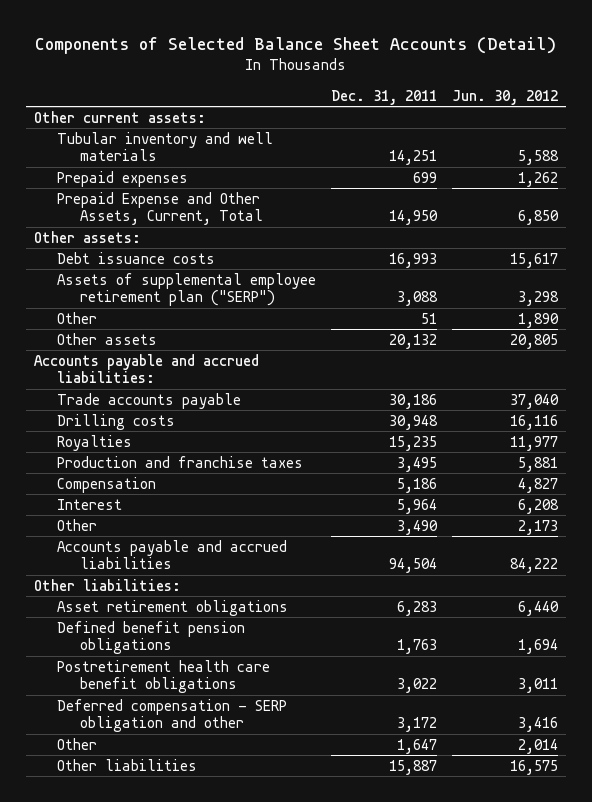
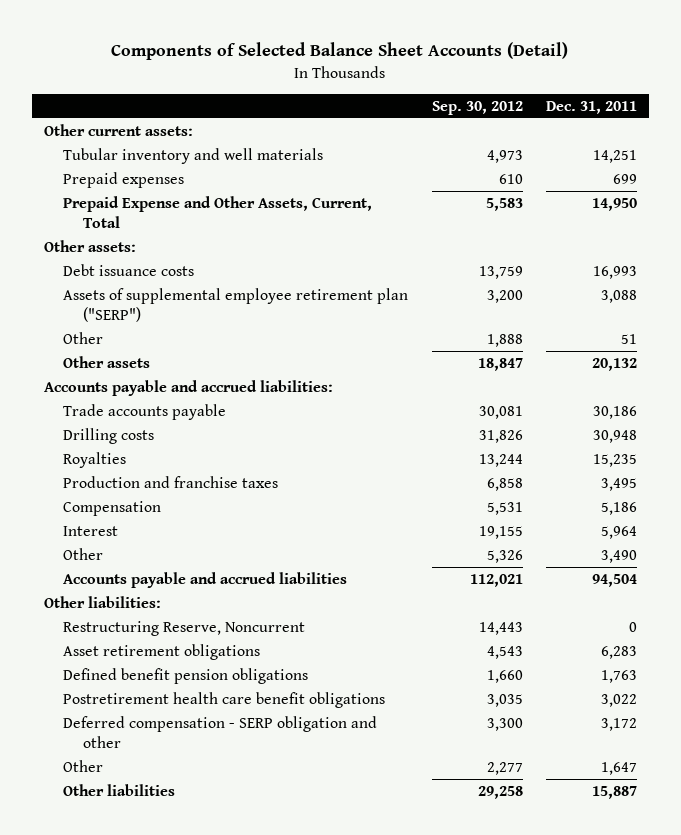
[452,89,559,105] Jun. 30, 2012 -> none
none -> [431,100,523,115] Sep. 30, 2012
none -> [63,621,306,637] Restructuring Reserve, Noncurrent

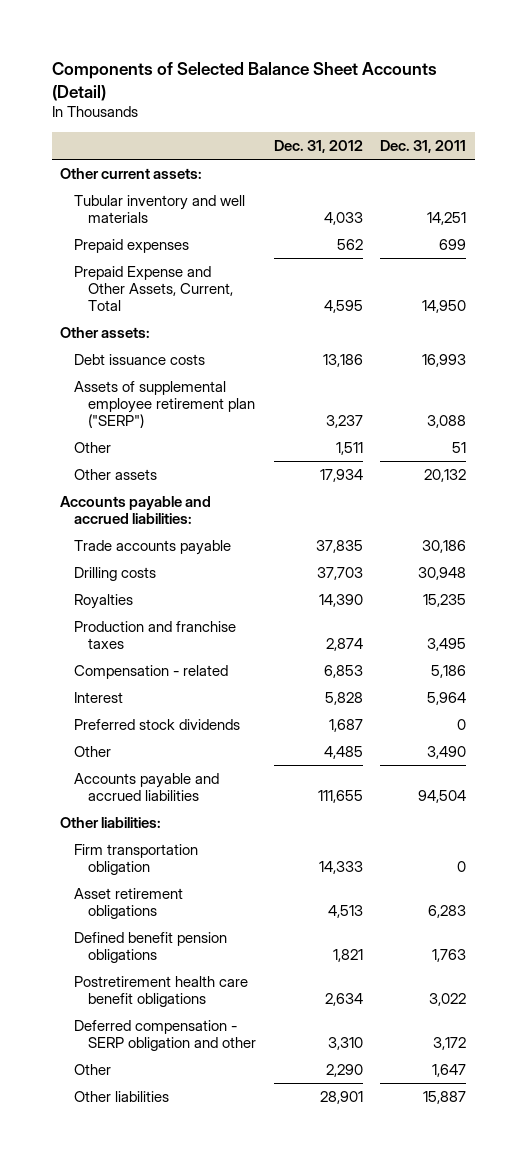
[431,100,523,115] Sep. 30, 2012 -> none
none -> [273,140,363,154] Dec. 31, 2012
[63,501,162,517] Compensation -> [74,664,229,679] Compensation - related
none -> [74,718,241,730] Preferred stock dividends
[63,621,306,637] Restructuring Reserve, Noncurrent -> [74,843,199,875] Firm transportation obligation

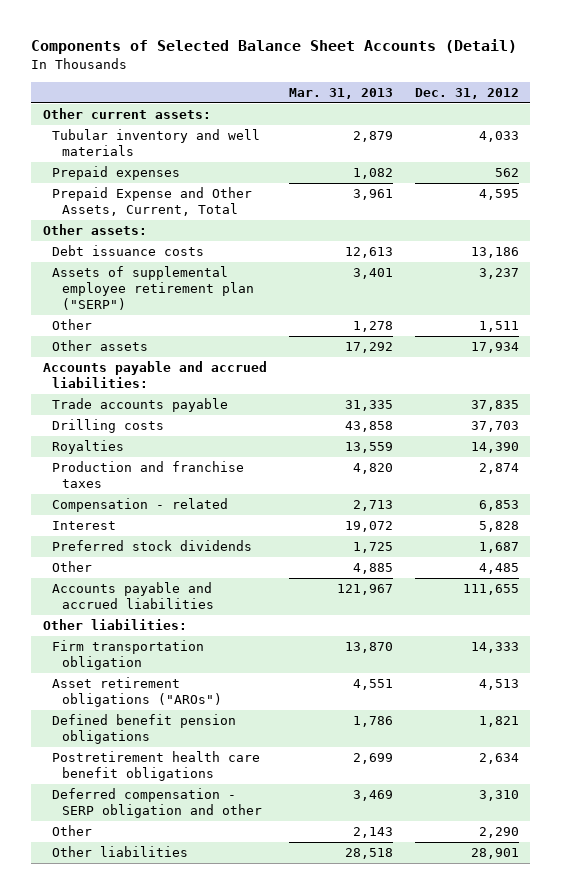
[380,140,467,154] Dec. 31, 2011 -> none
none -> [288,87,393,99] Mar. 31, 2013
[74,887,184,919] Asset retirement obligations -> [52,677,222,708] Asset retirement obligations ("AROs")

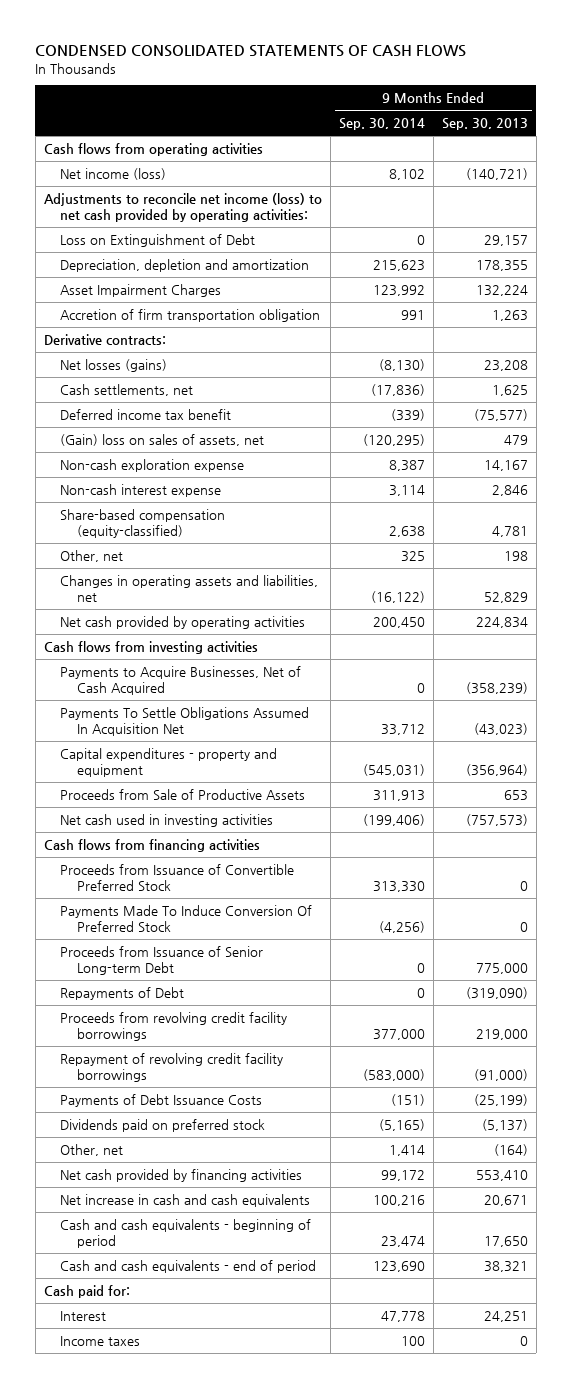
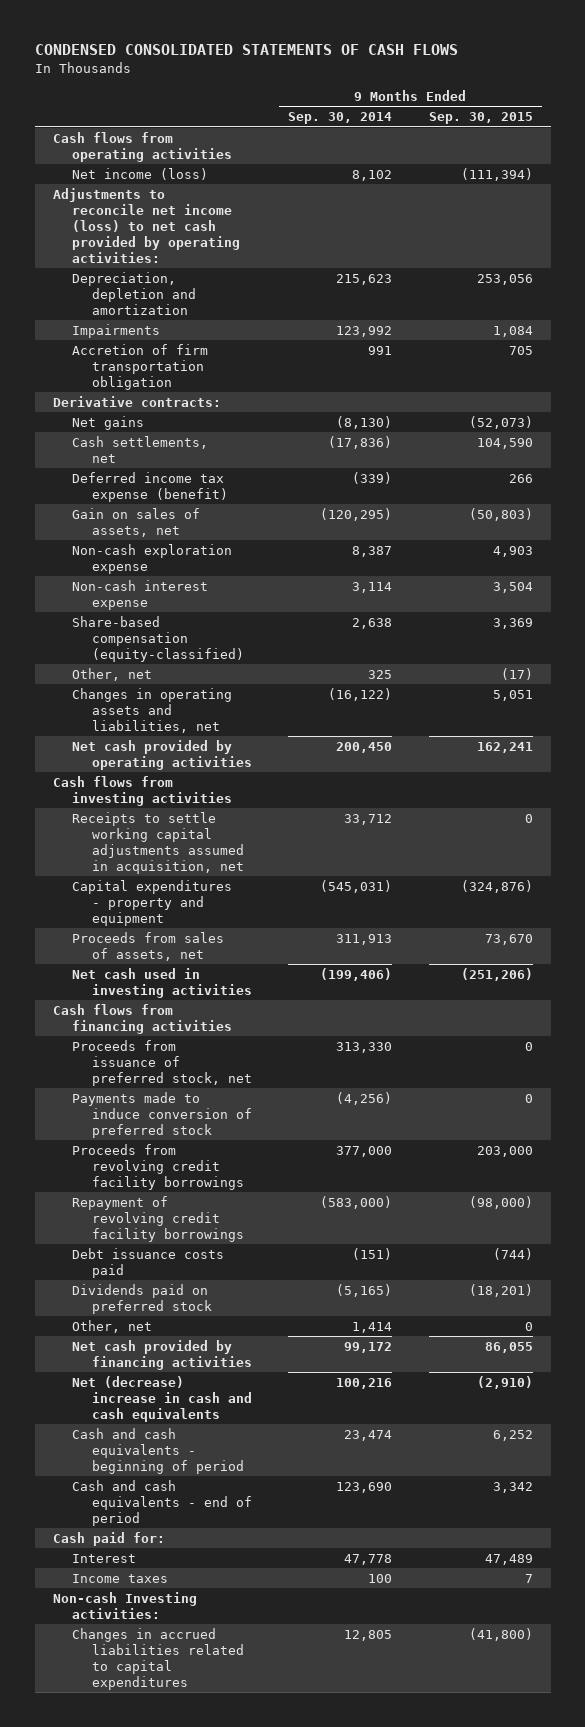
[441,118,528,131] Sep. 30, 2013 -> none
none -> [428,112,533,125] Sep. 30, 2015
[60,233,256,247] Loss on Extinguishment of Debt -> none
[60,283,222,297] Asset Impairment Charges -> [72,323,161,338] Impairments
[60,358,168,372] Net losses (gains) -> [72,415,145,430] Net gains
[60,408,232,420] Deferred income tax benefit -> [72,471,228,502] Deferred income tax expense (benefit)
[60,433,265,446] (Gain) loss on sales of assets, net -> [72,507,201,537] Gain on sales of assets, net
[60,665,302,695] Payments to Acquire Businesses, Net of Cash Acquired -> none
[60,706,310,736] Payments To Settle Obligations Assumed In Acquisition Net -> [72,811,244,874] Receipts to settle working capital adjustments assumed in acquisition, net
[60,788,306,800] Proceeds from Sale of Productive Assets -> [72,931,225,961] Proceeds from sales of assets, net
[60,945,264,975] Proceeds from Issuance of Senior Long-term Debt -> none
[60,986,185,1000] Repayments of Debt -> none
[60,863,295,891] Proceeds from Issuance of Convertible Preferred Stock -> [72,1039,252,1086] Proceeds from issuance of preferred stock, net
[60,904,313,932] Payments Made To Induce Conversion Of Preferred Stock -> [72,1091,252,1138] Payments made to induce conversion of preferred stock
[60,1093,263,1107] Payments of Debt Issuance Costs -> [72,1247,225,1278] Debt issuance costs paid
[60,1193,311,1207] Net increase in cash and cash equivalents -> [72,1375,252,1422] Net (decrease) increase in cash and cash equivalents
none -> [52,1591,197,1619] Non-cash Investing activities:
none -> [72,1627,244,1690] Changes in accrued liabilities related to capital expenditures

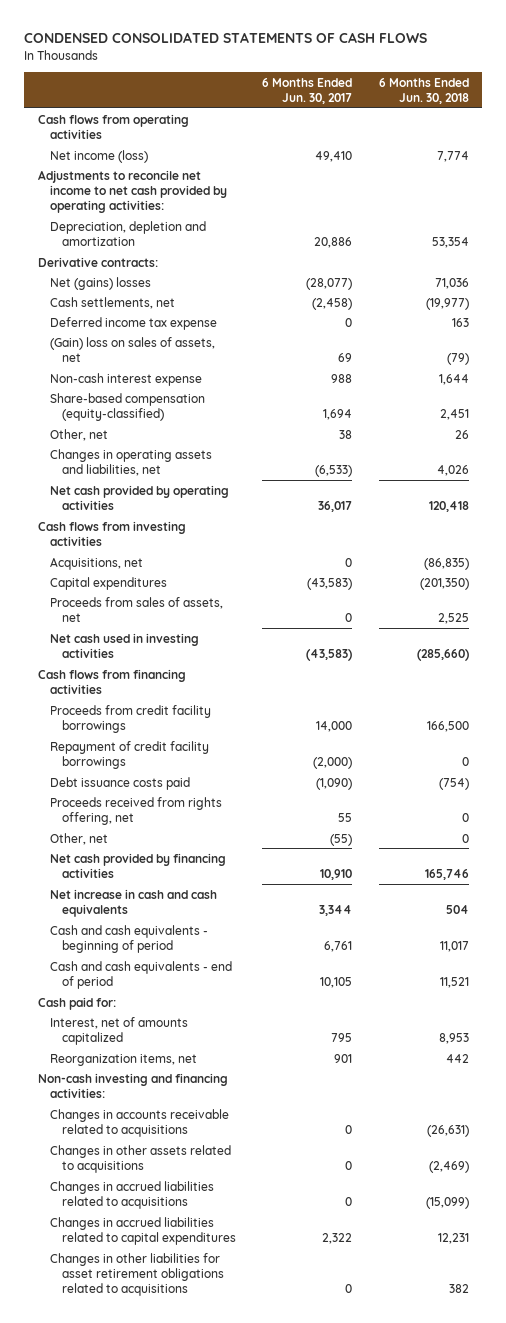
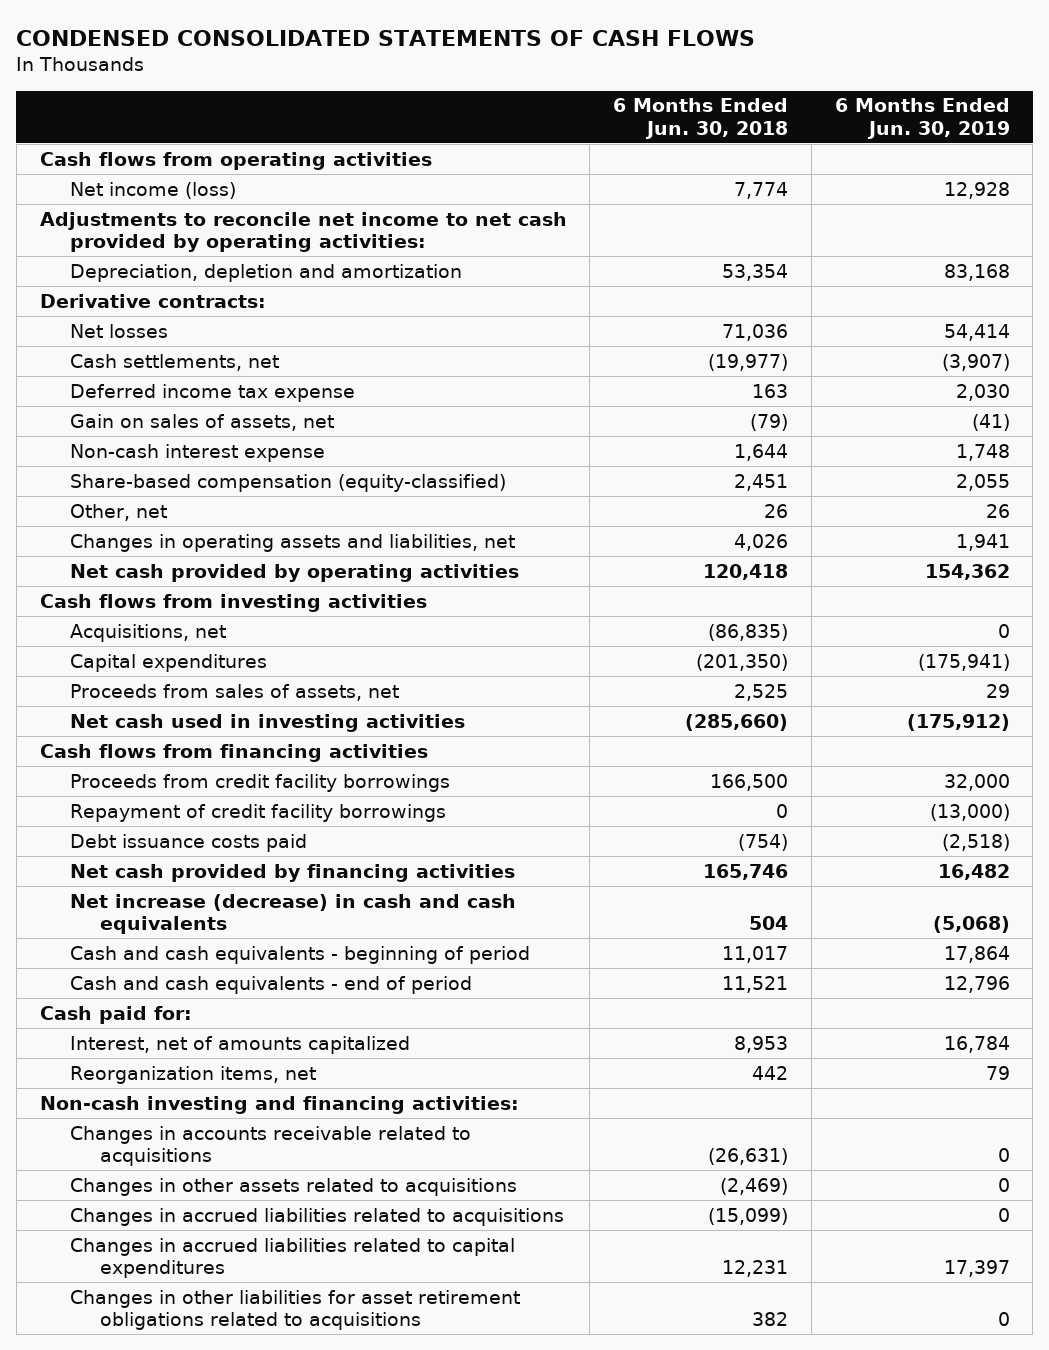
[262,77,353,104] 6 Months Ended Jun. 30, 2017 -> none
none -> [834,98,1010,139] 6 Months Ended Jun. 30, 2019
[49,276,151,290] Net (gains) losses -> [69,323,168,338] Net losses
[49,336,215,362] (Gain) loss on sales of assets, net -> [69,413,334,431] Gain on sales of assets, net
[49,796,222,825] Proceeds received from rights offering, net -> none
[49,832,108,845] Other, net -> none
[49,888,217,917] Net increase in cash and cash equivalents -> [69,893,516,935] Net increase (decrease) in cash and cash equivalents

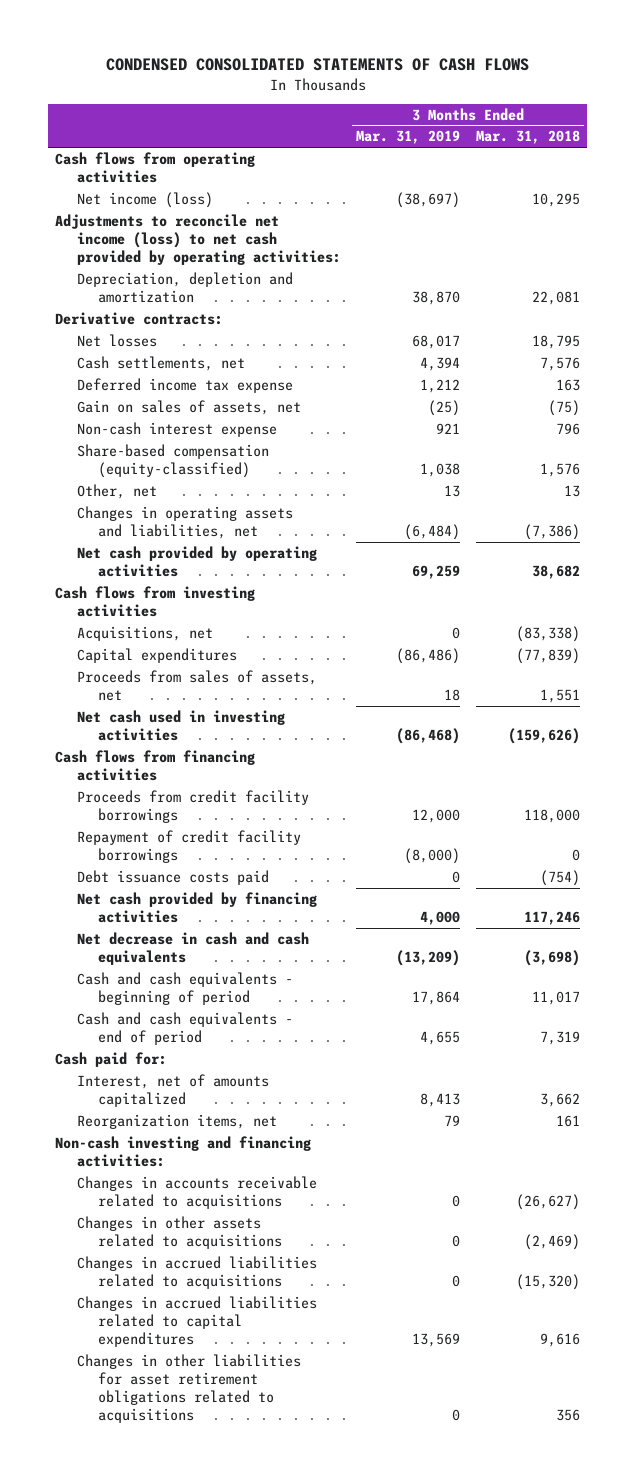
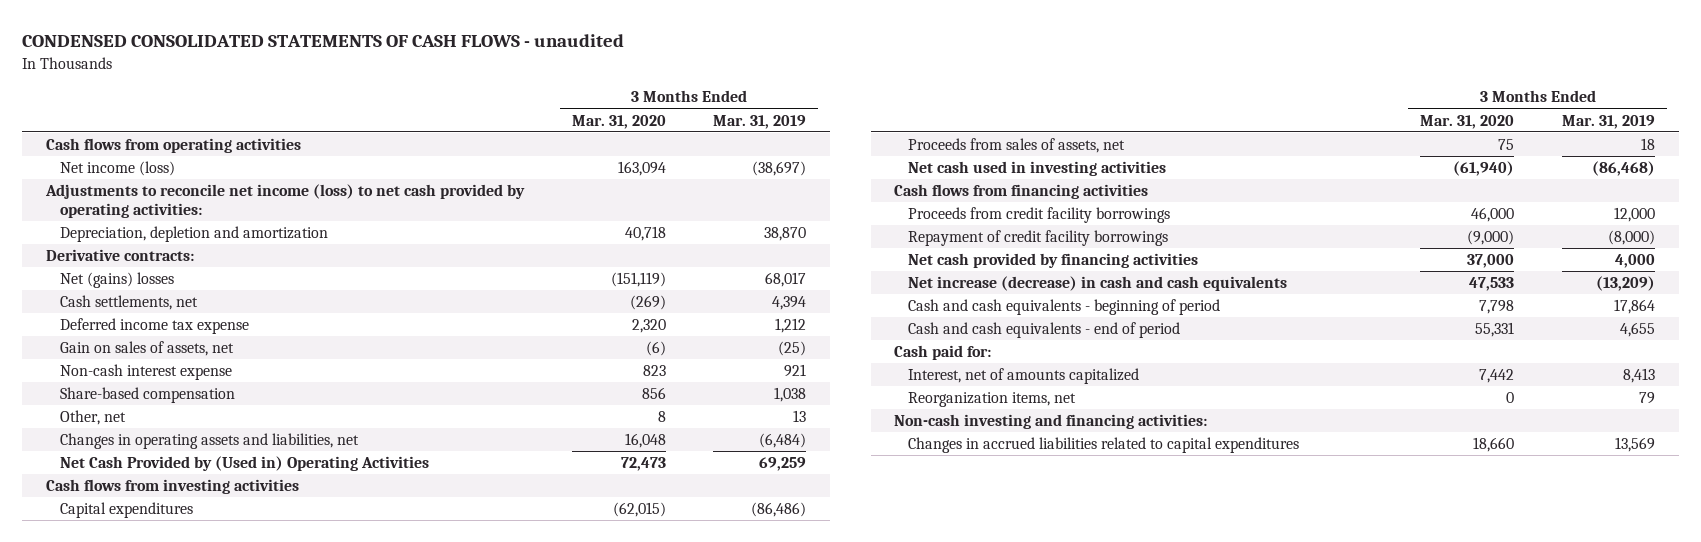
[105,58,529,72] CONDENSED CONSOLIDATED STATEMENTS OF CASH FLOWS -> [21,34,624,48] CONDENSED CONSOLIDATED STATEMENTS OF CASH FLOWS - unaudited
[475,130,580,145] Mar. 31, 2018 -> none
none -> [571,114,666,129] Mar. 31, 2020
[76,333,157,347] Net losses -> [59,272,174,289] Net (gains) losses
[76,443,269,478] Share-based compensation (equity-classified) -> [59,387,235,404] Share-based compensation
[76,545,317,577] Net cash provided by operating activities -> [59,456,429,472] Net Cash Provided by (Used in) Operating Activities
[76,625,213,641] Acquisitions, net -> none
[76,869,269,885] Debt issuance costs paid -> none
[76,931,309,965] Net decrease in cash and cash equivalents -> [908,276,1288,292] Net increase (decrease) in cash and cash equivalents
[76,1175,317,1209] Changes in accounts receivable related to acquisitions -> none
[76,1215,283,1249] Changes in other assets related to acquisitions -> none
[76,1255,317,1289] Changes in accrued liabilities related to acquisitions -> none
[76,1353,301,1424] Changes in other liabilities for asset retirement obligations related to acquisitions -> none

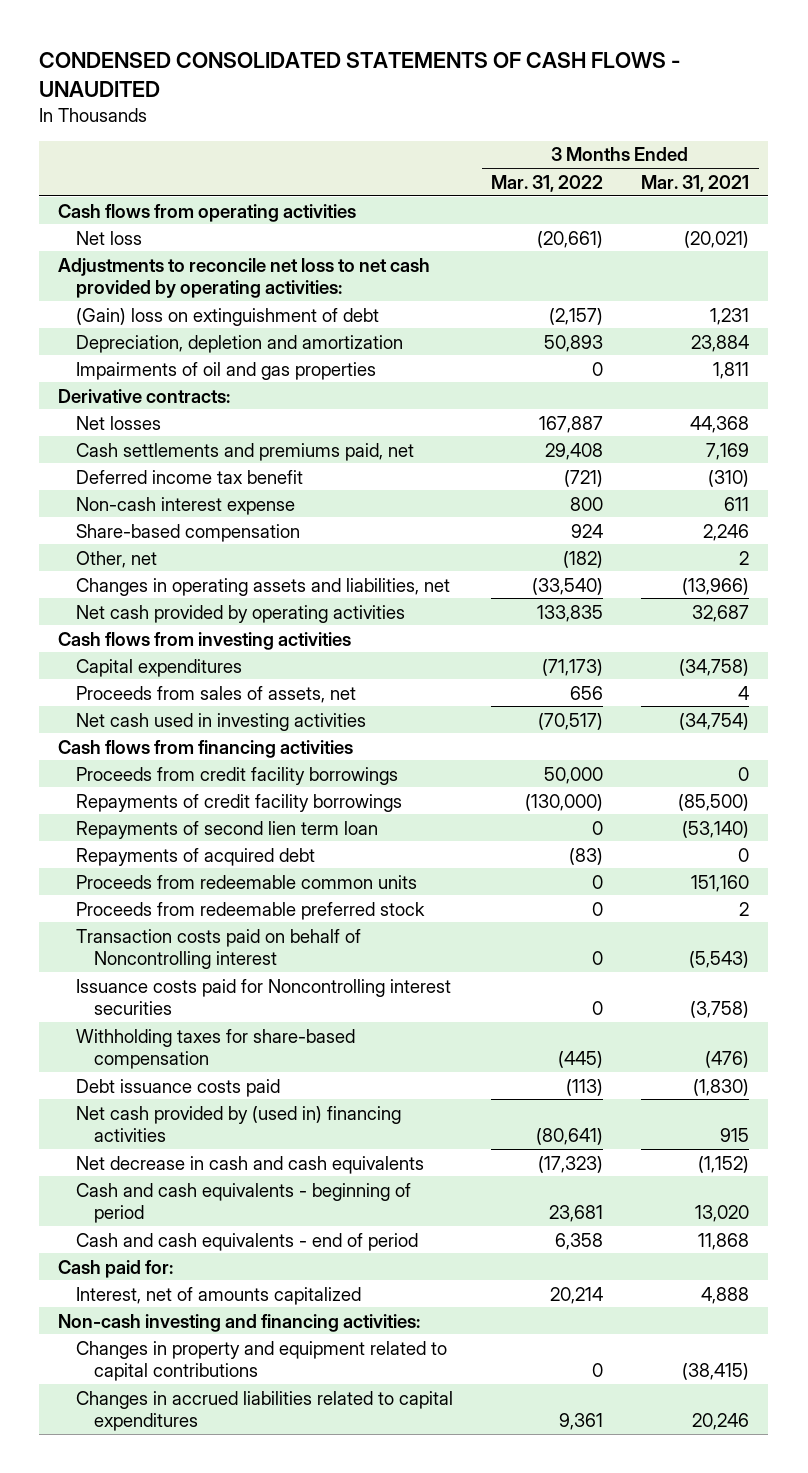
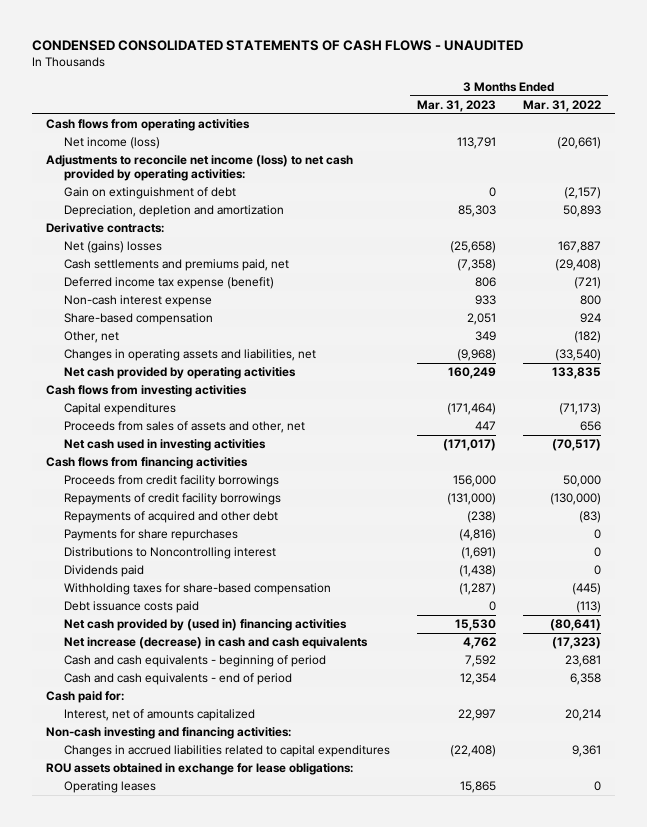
[641,174,750,192] Mar. 31, 2021 -> none
none -> [416,100,496,113] Mar. 31, 2023
[76,230,143,245] Net loss -> [63,137,160,150] Net income (loss)
[58,257,431,298] Adjustments to reconcile net loss to net cash provided by operating activities: -> [45,155,353,182] Adjustments to reconcile net income (loss) to net cash provided by operating activities:
[76,307,380,326] (Gain) loss on extinguishment of debt -> [63,187,236,200] Gain on extinguishment of debt
[76,361,377,380] Impairments of oil and gas properties -> none
[76,415,162,430] Net losses -> [63,241,162,254] Net (gains) losses
[545,442,604,460] 29,408 -> [555,259,602,272] (29,408)
[76,469,304,484] Deferred income tax benefit -> [63,277,274,290] Deferred income tax expense (benefit)
[76,685,357,703] Proceeds from sales of assets, net -> [63,421,305,434] Proceeds from sales of assets and other, net
[76,820,379,839] Repayments of second lien term loan -> none
[76,874,418,889] Proceeds from redeemable common units -> none
[76,901,426,920] Proceeds from redeemable preferred stock -> none
[76,928,362,969] Transaction costs paid on behalf of Noncontrolling interest -> none
[76,978,452,1015] Issuance costs paid for Noncontrolling interest securities -> none
[76,847,316,866] Repayments of acquired debt -> [63,511,278,524] Repayments of acquired and other debt
none -> [63,529,238,542] Payments for share repurchases
none -> [63,547,276,560] Distributions to Noncontrolling interest
none -> [63,565,144,578] Dividends paid
[76,1155,425,1174] Net decrease in cash and cash equivalents -> [63,637,368,650] Net increase (decrease) in cash and cash equivalents
[76,1340,448,1381] Changes in property and equipment related to capital contributions -> none
none -> [45,763,353,776] ROU assets obtained in exchange for lease obligations:
none -> [63,781,156,794] Operating leases

